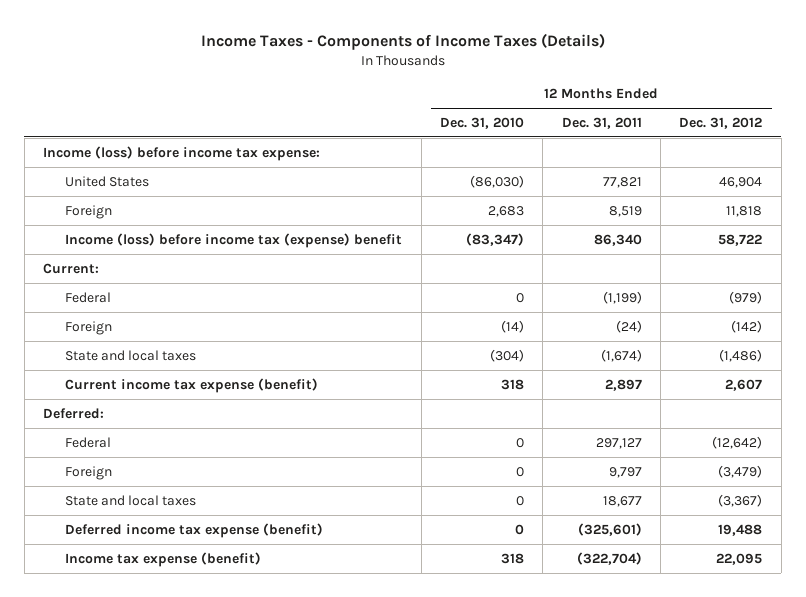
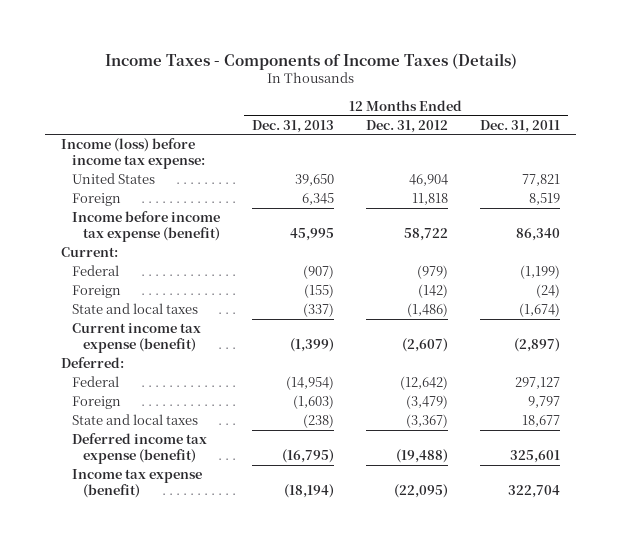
[439,116,524,129] Dec. 31, 2010 -> none
none -> [252,119,335,133] Dec. 31, 2013
[65,232,403,248] Income (loss) before income tax (expense) benefit -> [72,211,221,242] Income before income tax expense (benefit)
[604,378,642,391] 2,897 -> [513,337,560,352] (2,897)
[725,378,763,391] 2,607 -> [402,337,449,352] (2,607)
[577,522,642,536] (325,601) -> [509,449,560,463] 325,601
[718,523,763,536] 19,488 -> [396,448,449,463] (19,488)
[576,551,642,565] (322,704) -> [507,484,560,498] 322,704
[716,552,763,565] 22,095 -> [394,483,449,498] (22,095)

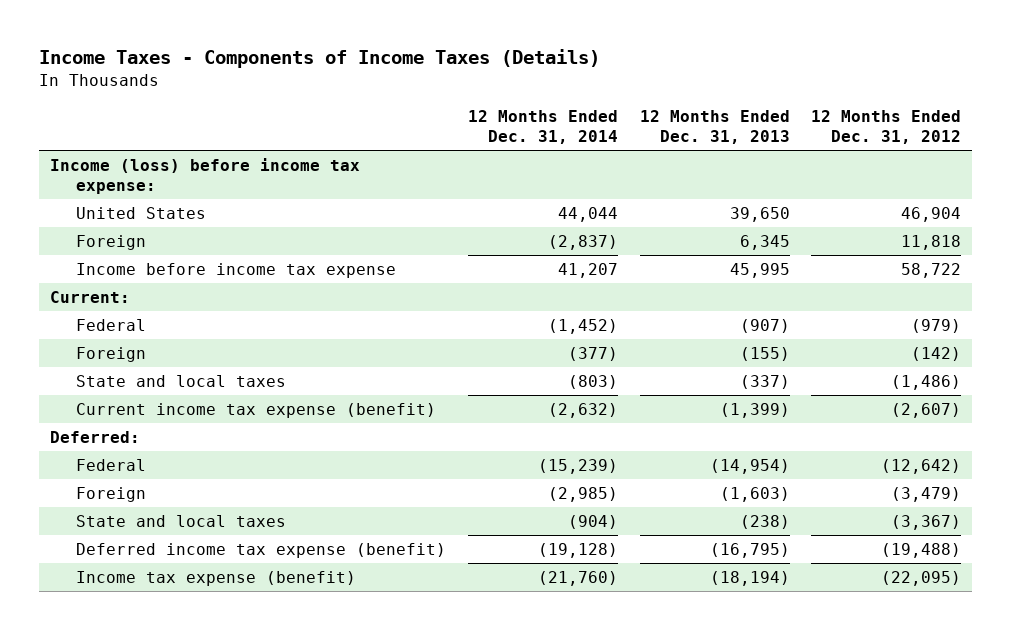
[479,119,560,133] Dec. 31, 2011 -> none
none -> [467,109,618,145] 12 Months Ended Dec. 31, 2014
[72,211,221,242] Income before income tax expense (benefit) -> [75,262,396,278] Income before income tax expense

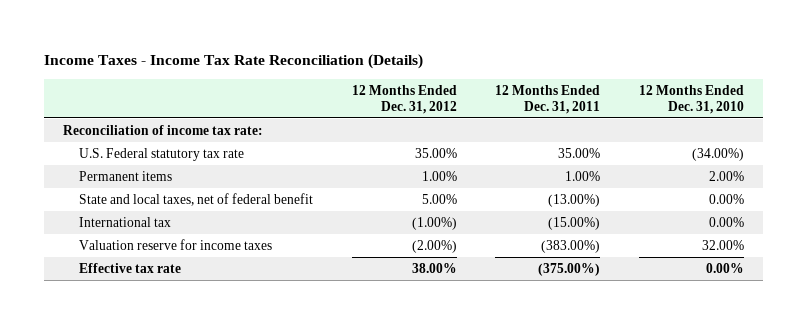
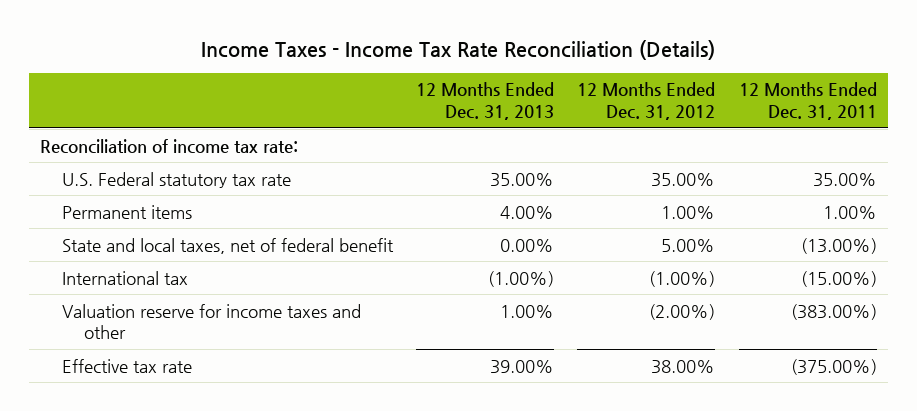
[638,84,744,114] 12 Months Ended Dec. 31, 2010 -> none
none -> [416,82,555,121] 12 Months Ended Dec. 31, 2013
[79,238,273,250] Valuation reserve for income taxes -> [62,303,362,340] Valuation reserve for income taxes and other

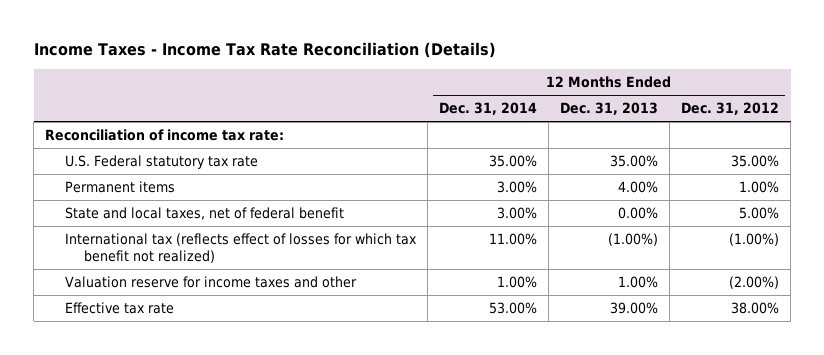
[738,82,877,121] 12 Months Ended Dec. 31, 2011 -> none
none -> [438,102,537,116] Dec. 31, 2014
[62,270,189,285] International tax -> [64,233,417,263] International tax (reflects effect of losses for which tax benefit not realized)

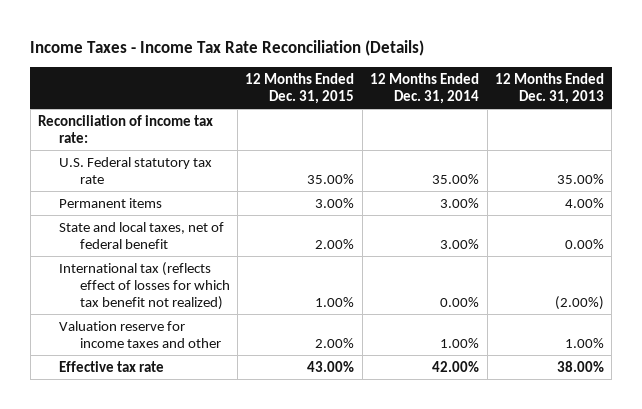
[681,102,780,116] Dec. 31, 2012 -> none
none -> [245,73,355,105] 12 Months Ended Dec. 31, 2015
[488,233,537,246] 11.00% -> [440,296,480,307] 0.00%
[607,233,658,247] (1.00%) -> [554,295,604,310] (2.00%)
[488,302,537,315] 53.00% -> [432,360,480,372] 42.00%
[609,302,658,315] 39.00% -> [556,360,604,372] 38.00%

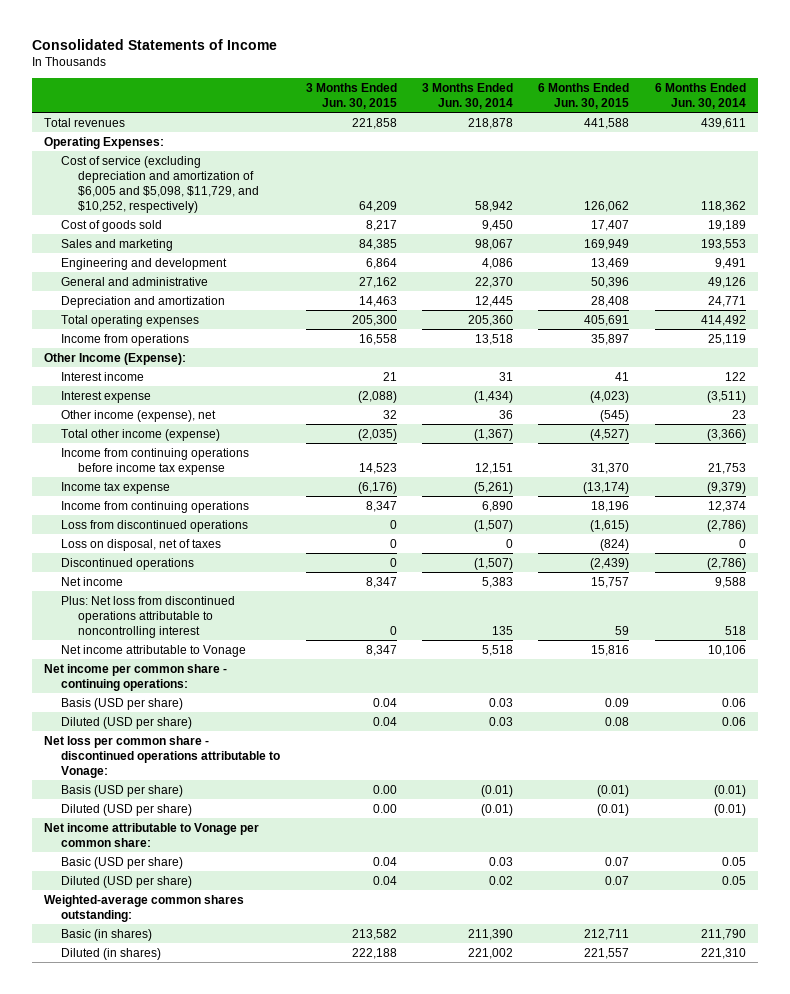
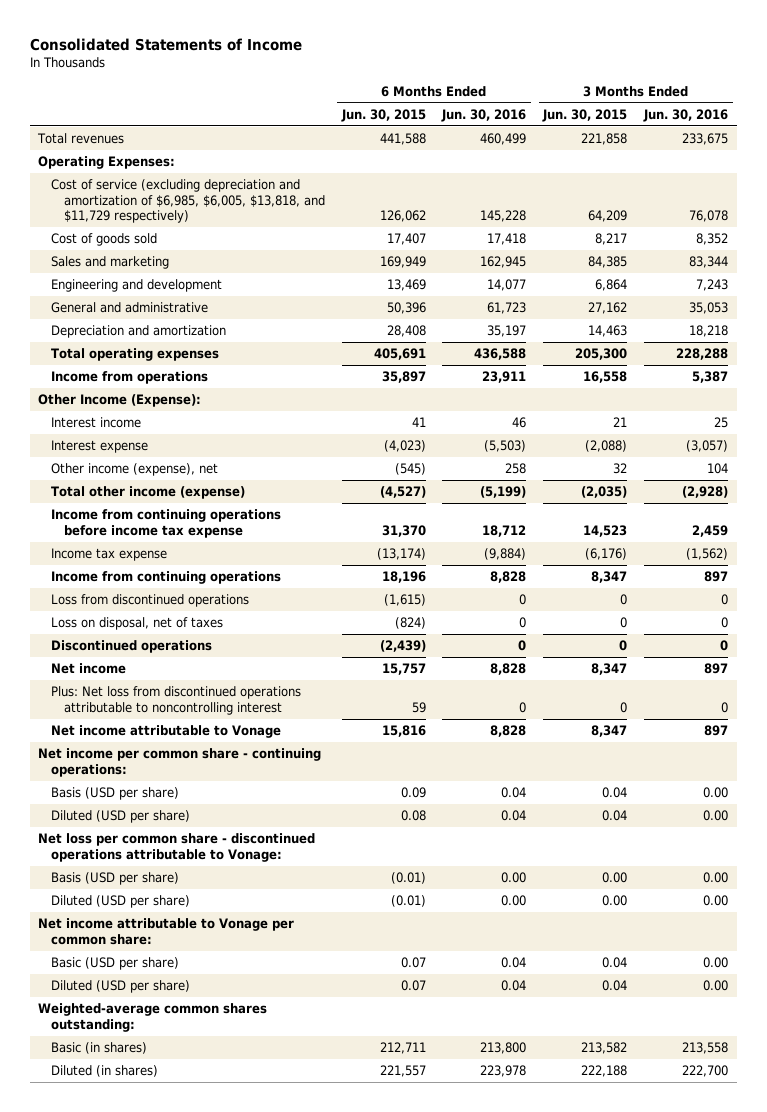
[422,83,514,110] 3 Months Ended Jun. 30, 2014 -> none
[654,83,746,110] 6 Months Ended Jun. 30, 2014 -> none
none -> [441,109,527,123] Jun. 30, 2016
none -> [643,109,729,123] Jun. 30, 2016
[61,155,260,213] Cost of service (excluding depreciation and amortization of $6,005 and $5,098, $11,729, and $10,252, respectively) -> [50,179,325,224] Cost of service (excluding depreciation and amortization of $6,985, $6,005, $13,818, and $11,729 respectively)

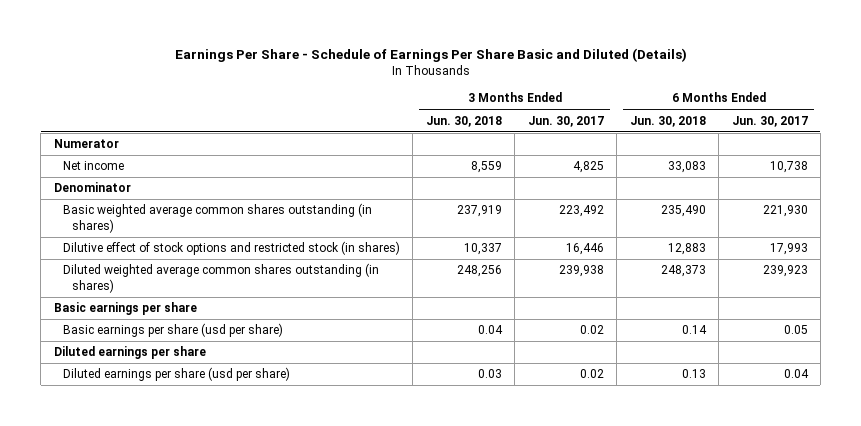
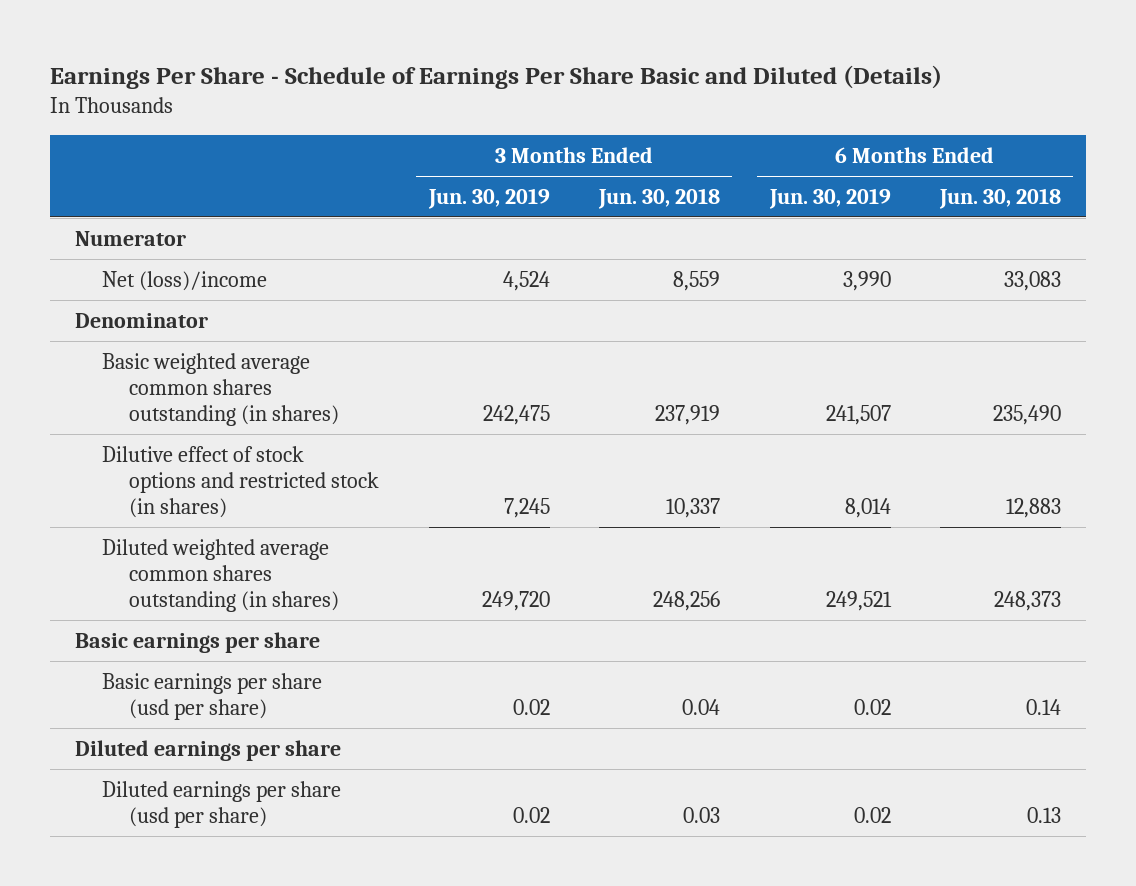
[527,115,604,127] Jun. 30, 2017 -> none
[731,115,808,127] Jun. 30, 2017 -> none
none -> [427,187,550,209] Jun. 30, 2019
none -> [768,187,891,209] Jun. 30, 2019
[62,161,124,171] Net income -> [101,270,267,291] Net (loss)/income

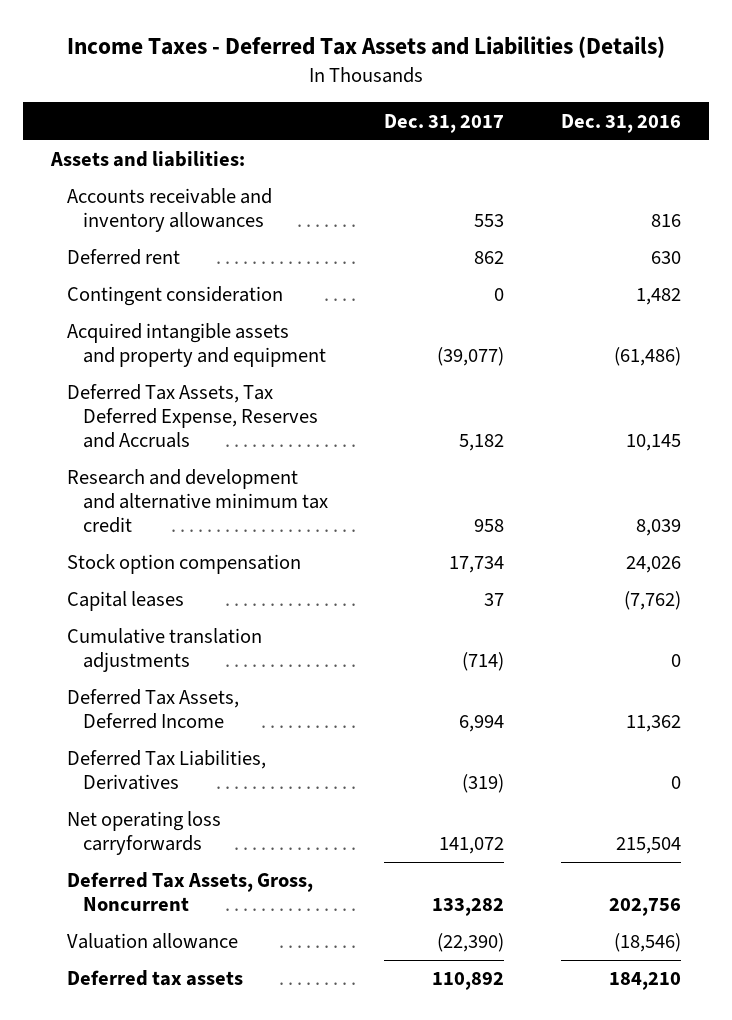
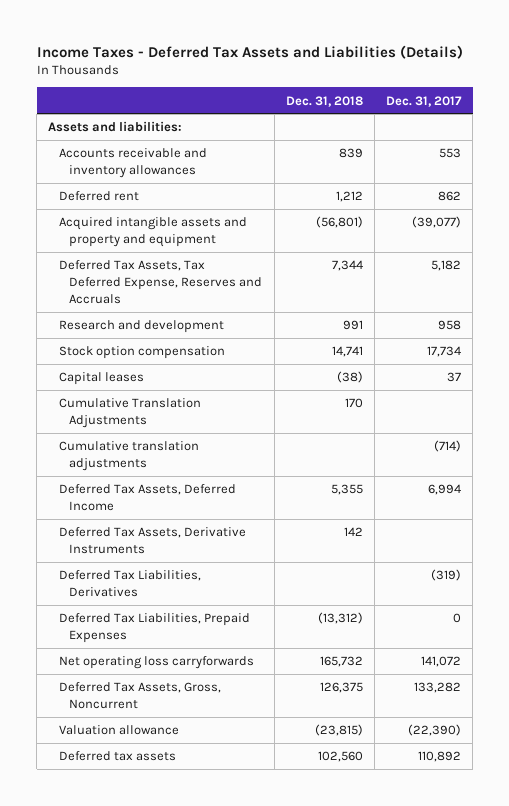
[560,113,681,133] Dec. 31, 2016 -> none
none -> [285,95,363,107] Dec. 31, 2018
[66,286,283,307] Contingent consideration -> none
[66,469,328,534] Research and development and alternative minimum tax credit -> [58,320,224,334] Research and development
none -> [58,398,201,428] Cumulative Translation Adjustments
none -> [58,527,246,554] Deferred Tax Assets, Derivative Instruments
none -> [58,613,250,643] Deferred Tax Liabilities, Prepaid Expenses

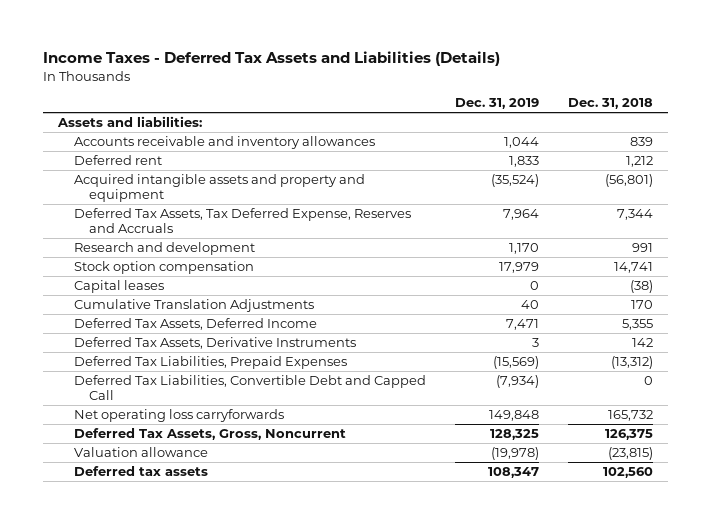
[386,95,463,107] Dec. 31, 2017 -> none
none -> [454,98,539,110] Dec. 31, 2019
[58,441,199,471] Cumulative translation adjustments -> none
[58,570,201,597] Deferred Tax Liabilities, Derivatives -> none
none -> [73,374,426,401] Deferred Tax Liabilities, Convertible Debt and Capped Call

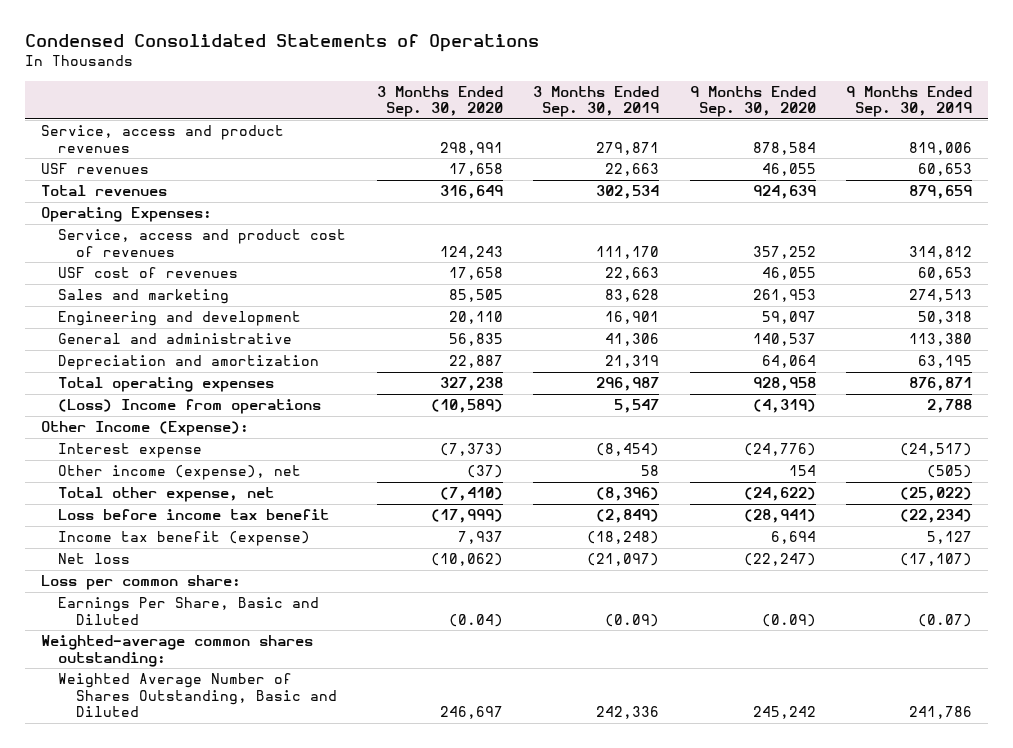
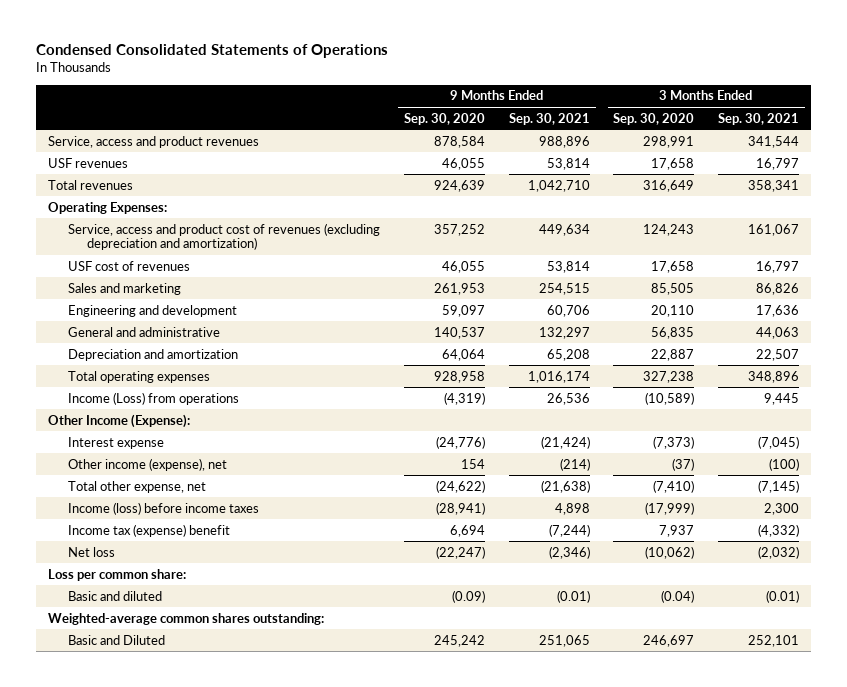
[533,85,660,118] 3 Months Ended Sep. 30, 2019 -> none
[846,85,973,118] 9 Months Ended Sep. 30, 2019 -> none
none -> [508,112,590,125] Sep. 30, 2021
none -> [718,112,800,125] Sep. 30, 2021
[58,229,347,257] Service, access and product cost of revenues -> [67,222,380,251] Service, access and product cost of revenues (excluding depreciation and amortization)
[58,399,322,415] (Loss) Income from operations -> [67,391,239,405] Income (Loss) from operations
[58,509,330,521] Loss before income tax benefit -> [67,501,259,515] Income (loss) before income taxes
[58,531,311,547] Income tax benefit (expense) -> [67,523,230,537] Income tax (expense) benefit
[58,597,320,625] Earnings Per Share, Basic and Diluted -> [67,590,162,601] Basic and diluted
[58,673,338,718] Weighted Average Number of Shares Outstanding, Basic and Diluted -> [67,634,165,645] Basic and Diluted

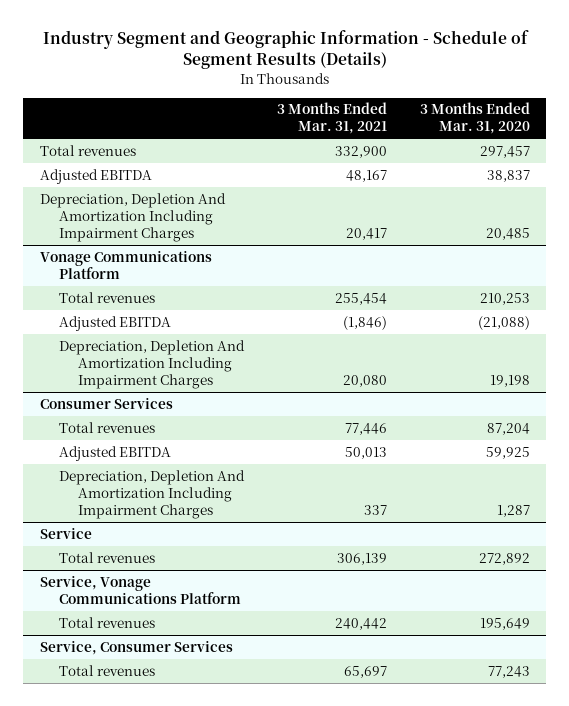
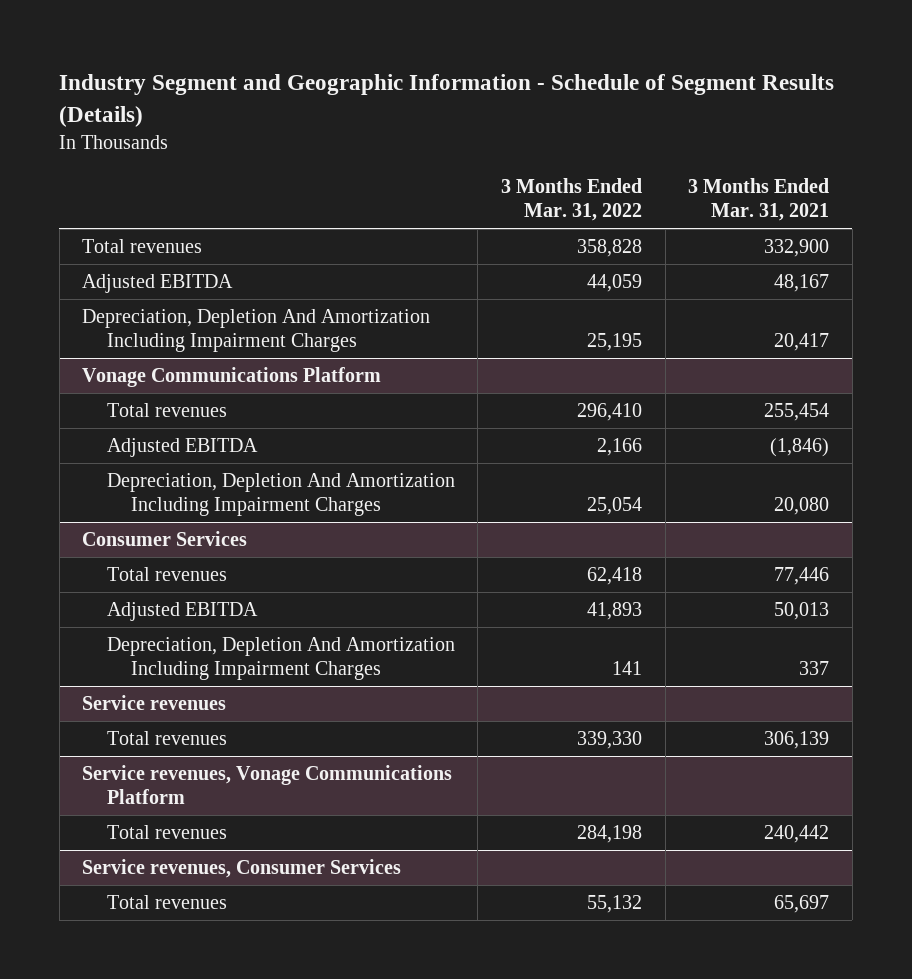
[419,102,530,135] 3 Months Ended Mar. 31, 2020 -> none
none -> [500,177,642,222] 3 Months Ended Mar. 31, 2022
[39,527,92,539] Service -> [82,695,227,711] Service revenues
[39,575,241,604] Service, Vonage Communications Platform -> [82,765,453,805] Service revenues, Vonage Communications Platform
[39,640,233,655] Service, Consumer Services -> [82,859,402,879] Service revenues, Consumer Services

